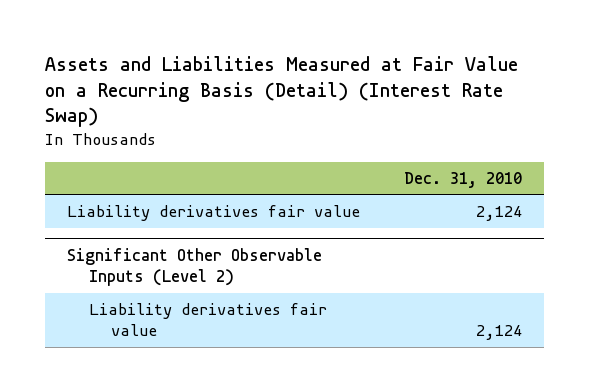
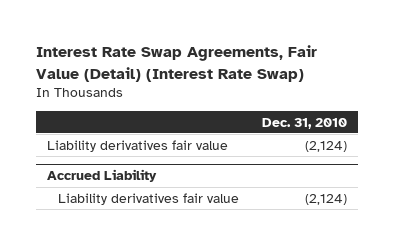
[44,55,518,128] Assets and Liabilities Measured at Fair Value on a Recurring Basis (Detail) (Interest Rate Swap) -> [35,45,317,82] Interest Rate Swap Agreements, Fair Value (Detail) (Interest Rate Swap)
[66,247,322,287] Significant Other Observable Inputs (Level 2) -> none
[475,206,522,222] 2,124 -> [304,140,347,152] (2,124)
none -> [47,169,158,183] Accrued Liability
[475,325,522,341] 2,124 -> [304,193,347,205] (2,124)

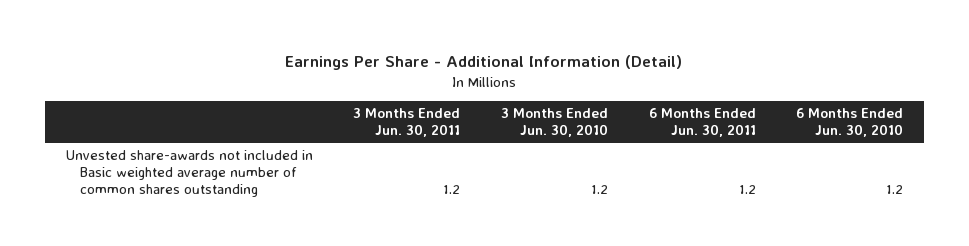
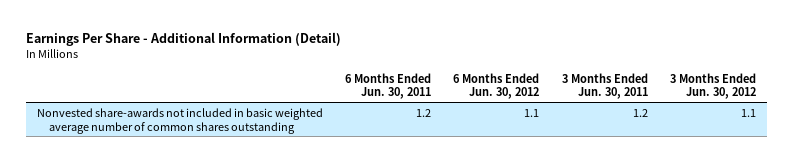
[500,107,608,138] 3 Months Ended Jun. 30, 2010 -> none
[796,107,904,138] 6 Months Ended Jun. 30, 2010 -> none
none -> [453,72,540,100] 6 Months Ended Jun. 30, 2012
none -> [669,72,756,100] 3 Months Ended Jun. 30, 2012
[65,149,313,198] Unvested share-awards not included in Basic weighted average number of common shares outstanding -> [36,107,323,134] Nonvested share-awards not included in basic weighted average number of common shares outstanding

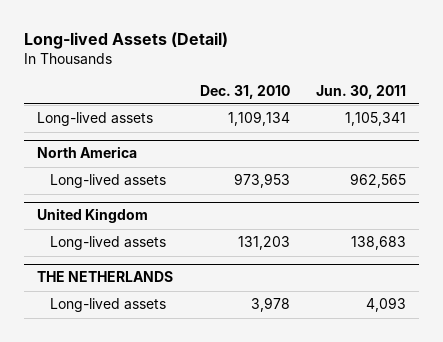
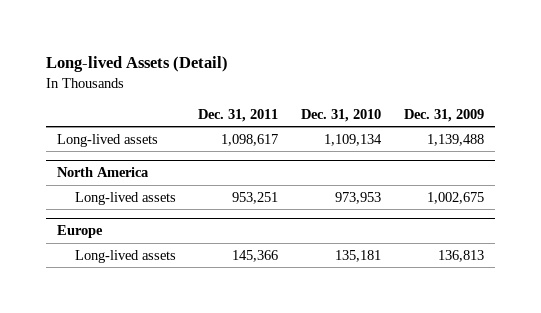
[316,84,407,99] Jun. 30, 2011 -> none
none -> [198,108,279,122] Dec. 31, 2011
none -> [403,108,484,122] Dec. 31, 2009
[36,208,148,224] United Kingdom -> none
[36,271,173,283] THE NETHERLANDS -> none
[50,298,167,313] Long-lived assets -> none
none -> [57,225,104,239] Europe
[237,236,290,251] 131,203 -> [335,249,382,262] 135,181

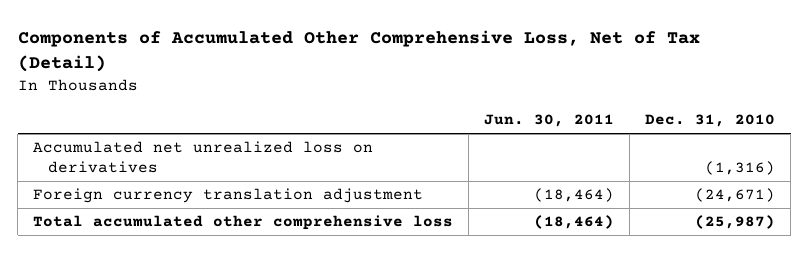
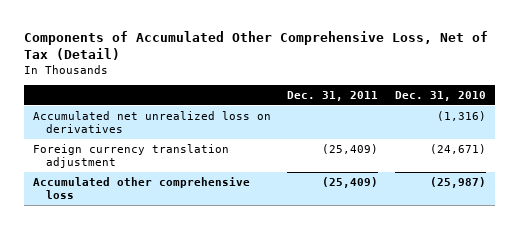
[484,114,615,128] Jun. 30, 2011 -> none
none -> [287,91,379,102] Dec. 31, 2011
[33,215,454,231] Total accumulated other comprehensive loss -> [32,176,250,200] Accumulated other comprehensive loss

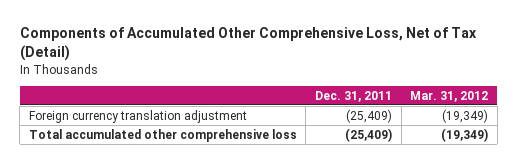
[395,91,487,102] Dec. 31, 2010 -> none
none -> [410,90,489,102] Mar. 31, 2012
[32,110,271,134] Accumulated net unrealized loss on derivatives -> none
[32,176,250,200] Accumulated other comprehensive loss -> [28,128,297,142] Total accumulated other comprehensive loss

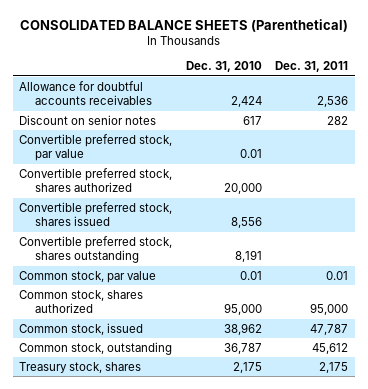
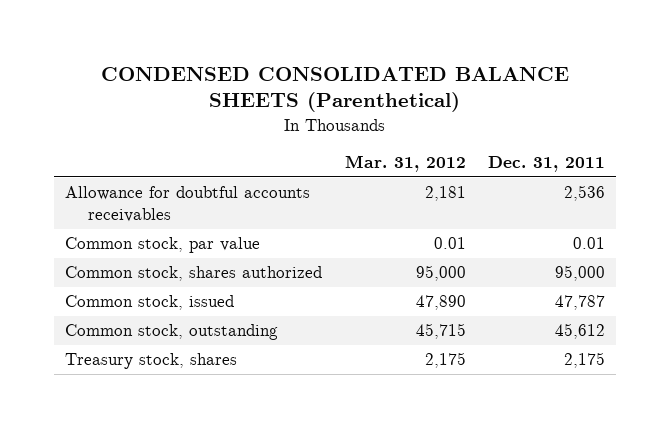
[19,19,348,33] CONSOLIDATED BALANCE SHEETS (Parenthetical) -> [101,66,570,113] CONDENSED CONSOLIDATED BALANCE SHEETS (Parenthetical)
[185,61,262,73] Dec. 31, 2010 -> none
none -> [344,155,466,173] Mar. 31, 2012
[19,114,157,125] Discount on senior notes -> none
[19,133,173,162] Convertible preferred stock, par value -> none
[19,167,173,193] Convertible preferred stock, shares authorized -> none
[19,201,173,227] Convertible preferred stock, shares issued -> none
[19,235,173,264] Convertible preferred stock, shares outstanding -> none

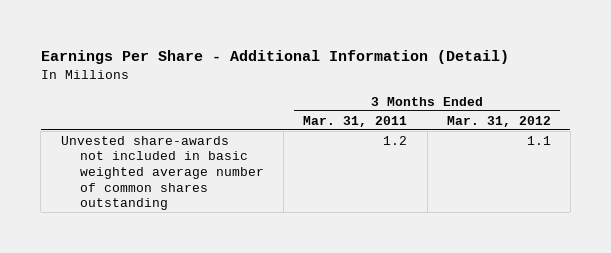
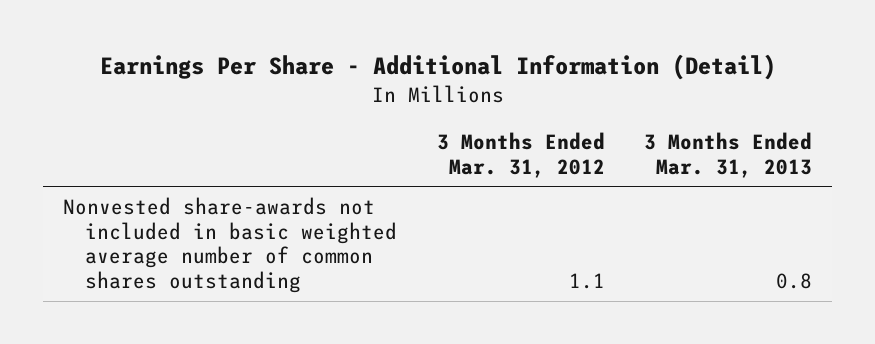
[303,115,408,127] Mar. 31, 2011 -> none
none -> [644,131,813,178] 3 Months Ended Mar. 31, 2013
[60,135,265,211] Unvested share-awards not included in basic weighted average number of common shares outstanding -> [62,196,398,293] Nonvested share-awards not included in basic weighted average number of common shares outstanding

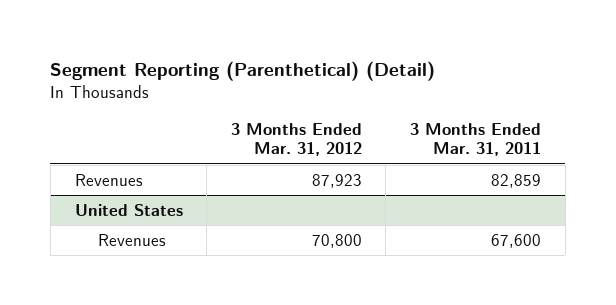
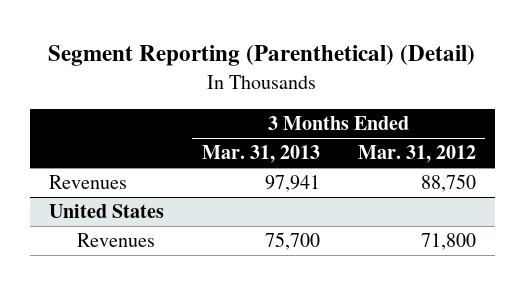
[410,122,542,157] 3 Months Ended Mar. 31, 2011 -> none
none -> [201,145,320,164] Mar. 31, 2013
[311,173,362,188] 87,923 -> [420,174,476,193] 88,750
[311,233,362,248] 70,800 -> [420,233,476,251] 71,800

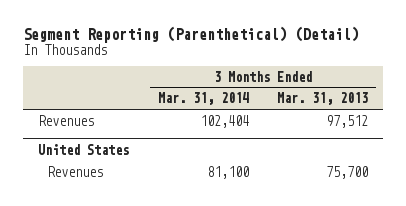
[357,145,476,164] Mar. 31, 2012 -> none
none -> [157,92,249,106] Mar. 31, 2014
[264,175,320,193] 97,941 -> [326,114,369,128] 97,512

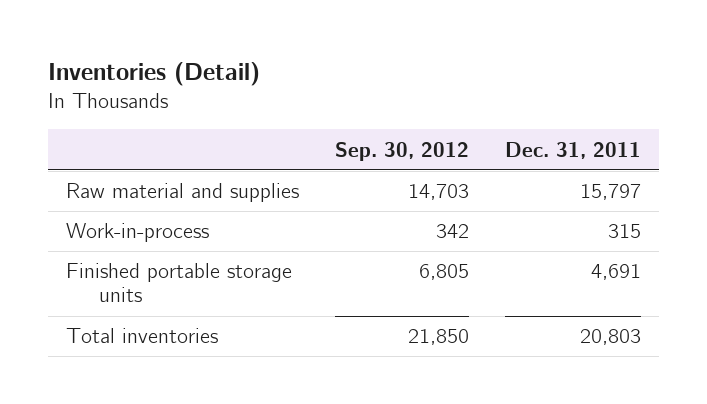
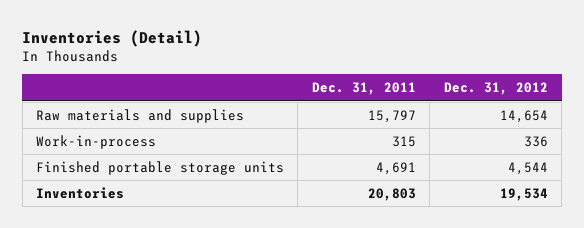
[335,141,470,161] Sep. 30, 2012 -> none
none -> [443,82,548,96] Dec. 31, 2012
[66,183,300,203] Raw material and supplies -> [36,108,245,123] Raw materials and supplies
[66,328,219,344] Total inventories -> [36,186,125,199] Inventories

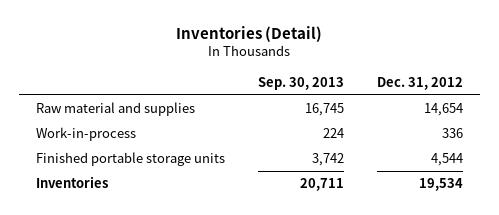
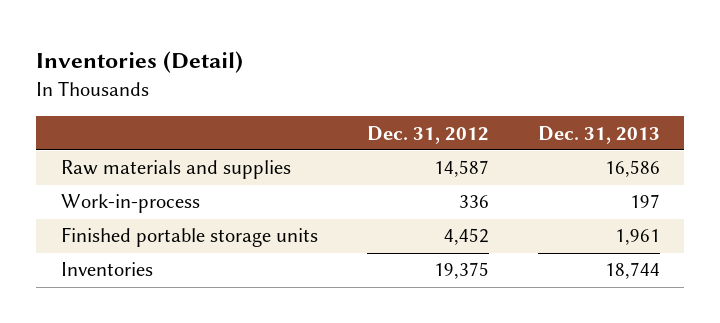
[257,76,344,90] Sep. 30, 2013 -> none
none -> [537,125,660,144] Dec. 31, 2013
[35,102,195,117] Raw material and supplies -> [60,160,291,180] Raw materials and supplies
[424,103,464,117] 14,654 -> [433,160,489,178] 14,587
[431,153,464,167] 4,544 -> [443,228,489,246] 4,452
[419,178,464,192] 19,534 -> [433,262,489,280] 19,375

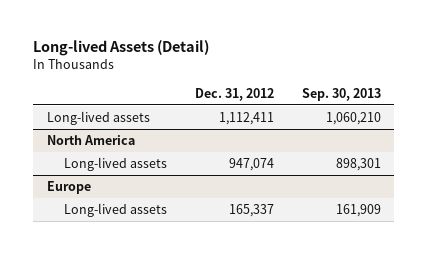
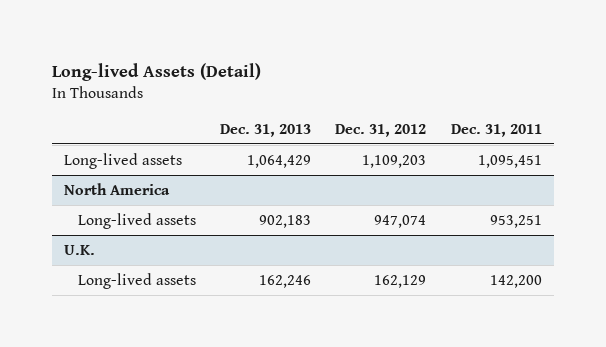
[301,87,381,101] Sep. 30, 2013 -> none
none -> [219,123,311,137] Dec. 31, 2013
none -> [450,123,542,137] Dec. 31, 2011
[218,112,274,126] 1,112,411 -> [362,154,427,168] 1,109,203
[46,181,91,195] Europe -> none
none -> [64,244,96,255] U.K.
[228,204,274,218] 165,337 -> [374,274,427,288] 162,129

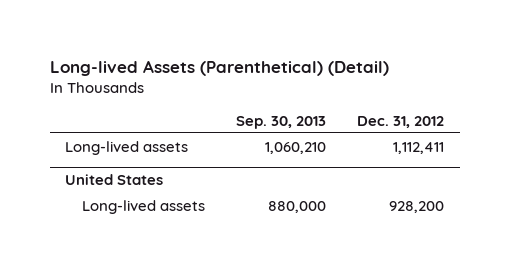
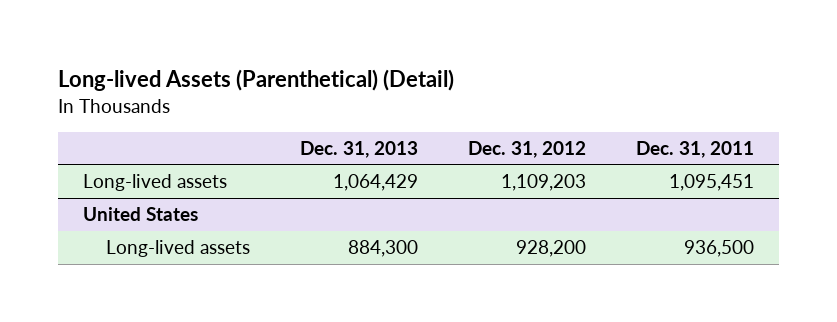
[236,115,327,129] Sep. 30, 2013 -> none
none -> [299,140,418,158] Dec. 31, 2013
none -> [635,140,754,158] Dec. 31, 2011
[393,141,445,154] 1,112,411 -> [500,174,586,192] 1,109,203

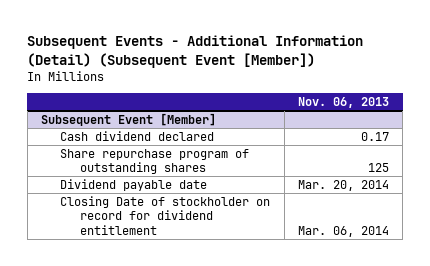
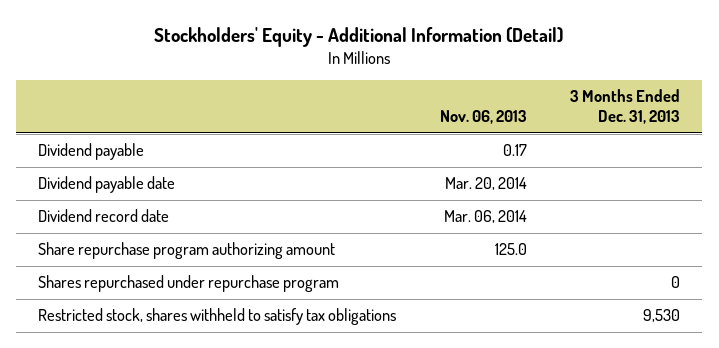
[27,35,364,68] Subsequent Events - Additional Information (Detail) (Subsequent Event [Member]) -> [154,26,564,47] Stockholders' Equity - Additional Information (Detail)
none -> [570,89,681,125] 3 Months Ended Dec. 31, 2013
[41,112,217,126] Subsequent Event [Member] -> none
[60,148,250,175] Share repurchase program of outstanding shares -> none
[60,130,215,141] Cash dividend declared -> [38,143,145,161] Dividend payable
[60,195,271,235] Closing Date of stockholder on record for dividend entitlement -> [38,209,170,223] Dividend record date
none -> [38,242,336,260] Share repurchase program authorizing amount
none -> [38,275,340,293] Shares repurchased under repurchase program
none -> [38,308,397,326] Restricted stock, shares withheld to satisfy tax obligations

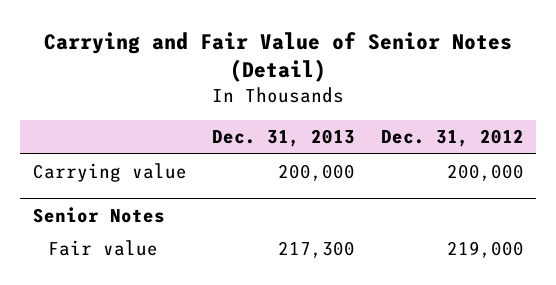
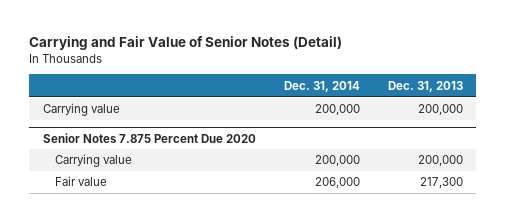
[380,129,524,148] Dec. 31, 2012 -> none
none -> [283,80,360,92] Dec. 31, 2014
[32,207,165,224] Senior Notes -> none
none -> [42,132,256,143] Senior Notes 7.875 Percent Due 2020
none -> [54,154,132,168] Carrying value

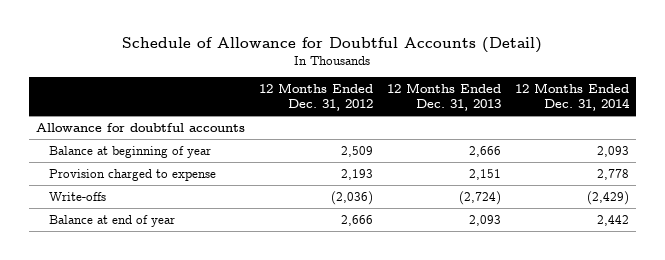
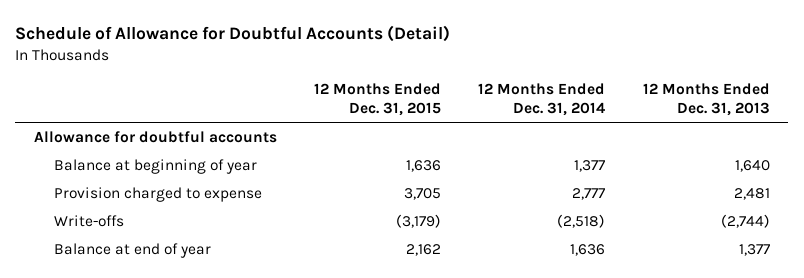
[258,82,373,111] 12 Months Ended Dec. 31, 2012 -> none
none -> [314,83,442,117] 12 Months Ended Dec. 31, 2015
[468,145,501,157] 2,666 -> [734,159,770,172] 1,640
[596,145,629,157] 2,093 -> [574,159,606,172] 1,377
[468,168,501,180] 2,151 -> [733,187,770,200] 2,481
[596,168,629,180] 2,778 -> [572,187,606,200] 2,777
[458,190,501,205] (2,724) -> [720,213,770,228] (2,744)
[586,190,629,205] (2,429) -> [557,213,606,228] (2,518)
[468,214,501,226] 2,093 -> [738,243,770,256] 1,377
[596,214,629,226] 2,442 -> [570,243,606,256] 1,636

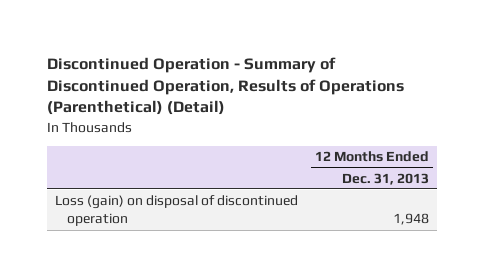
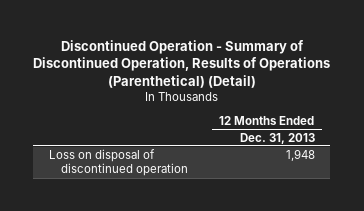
[55,195,299,227] Loss (gain) on disposal of discontinued operation -> [48,149,189,177] Loss on disposal of discontinued operation

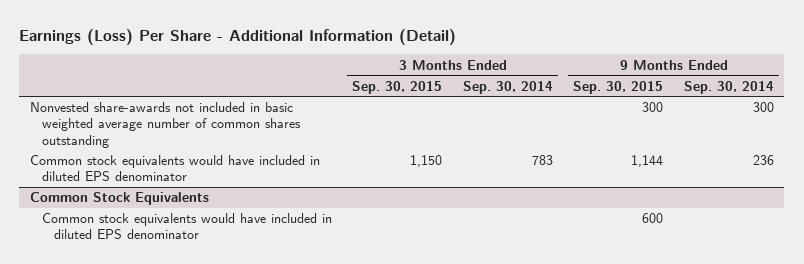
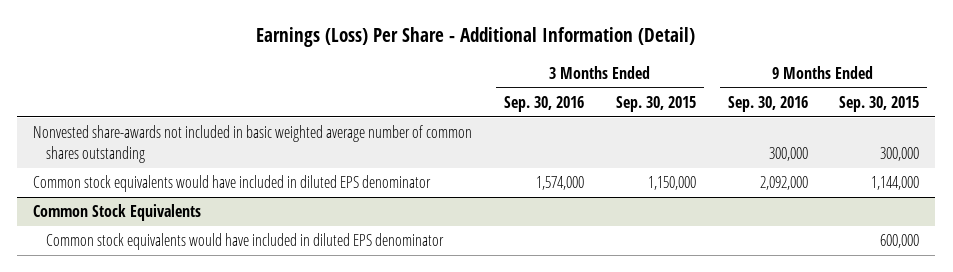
[462,80,553,94] Sep. 30, 2014 -> none
[684,80,775,94] Sep. 30, 2014 -> none
none -> [504,95,585,112] Sep. 30, 2016
none -> [727,95,808,112] Sep. 30, 2016
[642,102,664,113] 300 -> [880,146,920,161] 300,000
[410,155,443,168] 1,150 -> [647,176,696,191] 1,150,000
[631,155,664,168] 1,144 -> [871,176,920,191] 1,144,000
[642,213,664,224] 600 -> [880,234,920,249] 600,000

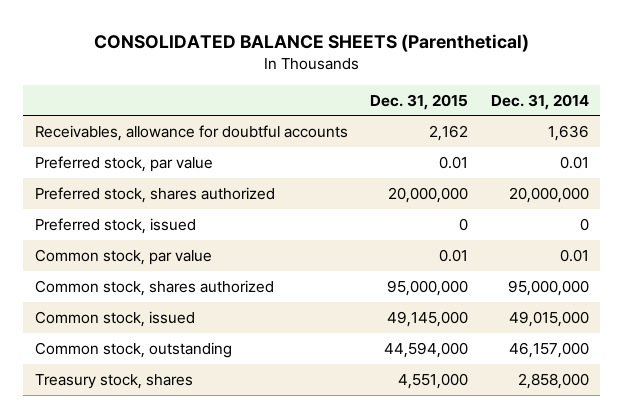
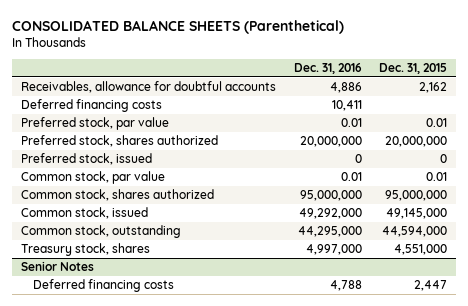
[490,93,589,110] Dec. 31, 2014 -> none
none -> [293,63,362,75] Dec. 31, 2016
none -> [20,99,162,113] Deferred financing costs
none -> [20,261,94,272] Senior Notes
none -> [32,279,174,293] Deferred financing costs

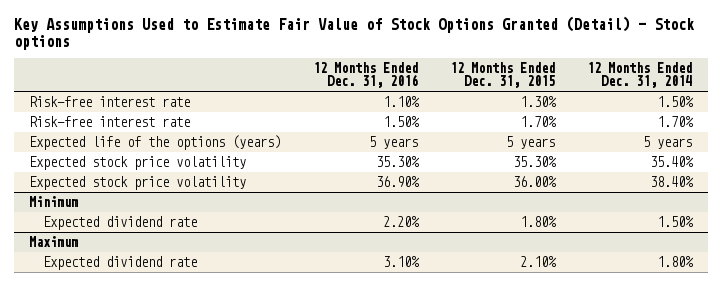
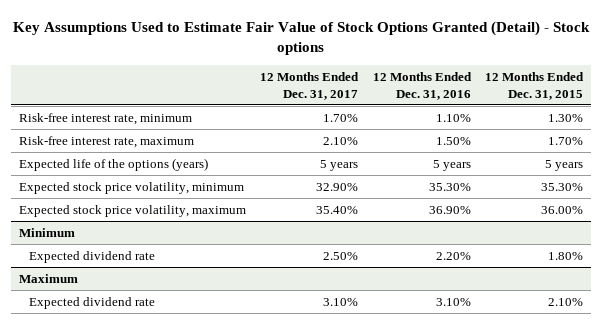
[586,61,692,89] 12 Months Ended Dec. 31, 2014 -> none
none -> [260,71,360,100] 12 Months Ended Dec. 31, 2017
[29,95,191,107] Risk-free interest rate -> [18,112,192,125] Risk-free interest rate, minimum
[29,115,191,127] Risk-free interest rate -> [18,135,194,148] Risk-free interest rate, maximum
[29,155,247,170] Expected stock price volatility -> [18,181,244,194] Expected stock price volatility, minimum
[29,175,247,190] Expected stock price volatility -> [18,204,246,217] Expected stock price volatility, maximum

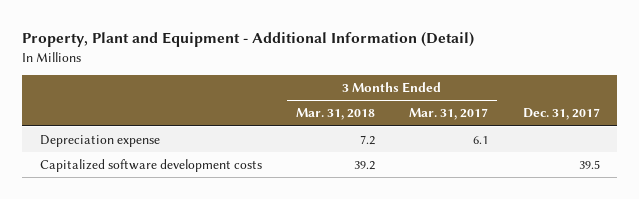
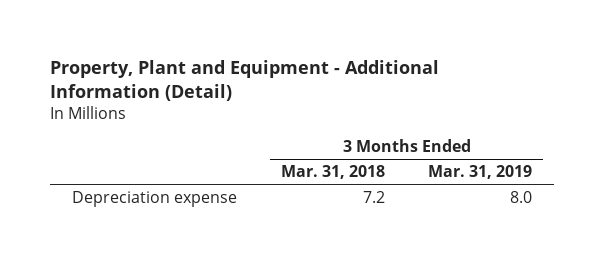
[409,108,489,121] Mar. 31, 2017 -> none
[522,108,600,121] Dec. 31, 2017 -> none
none -> [428,165,533,180] Mar. 31, 2019
[39,159,262,173] Capitalized software development costs -> none

